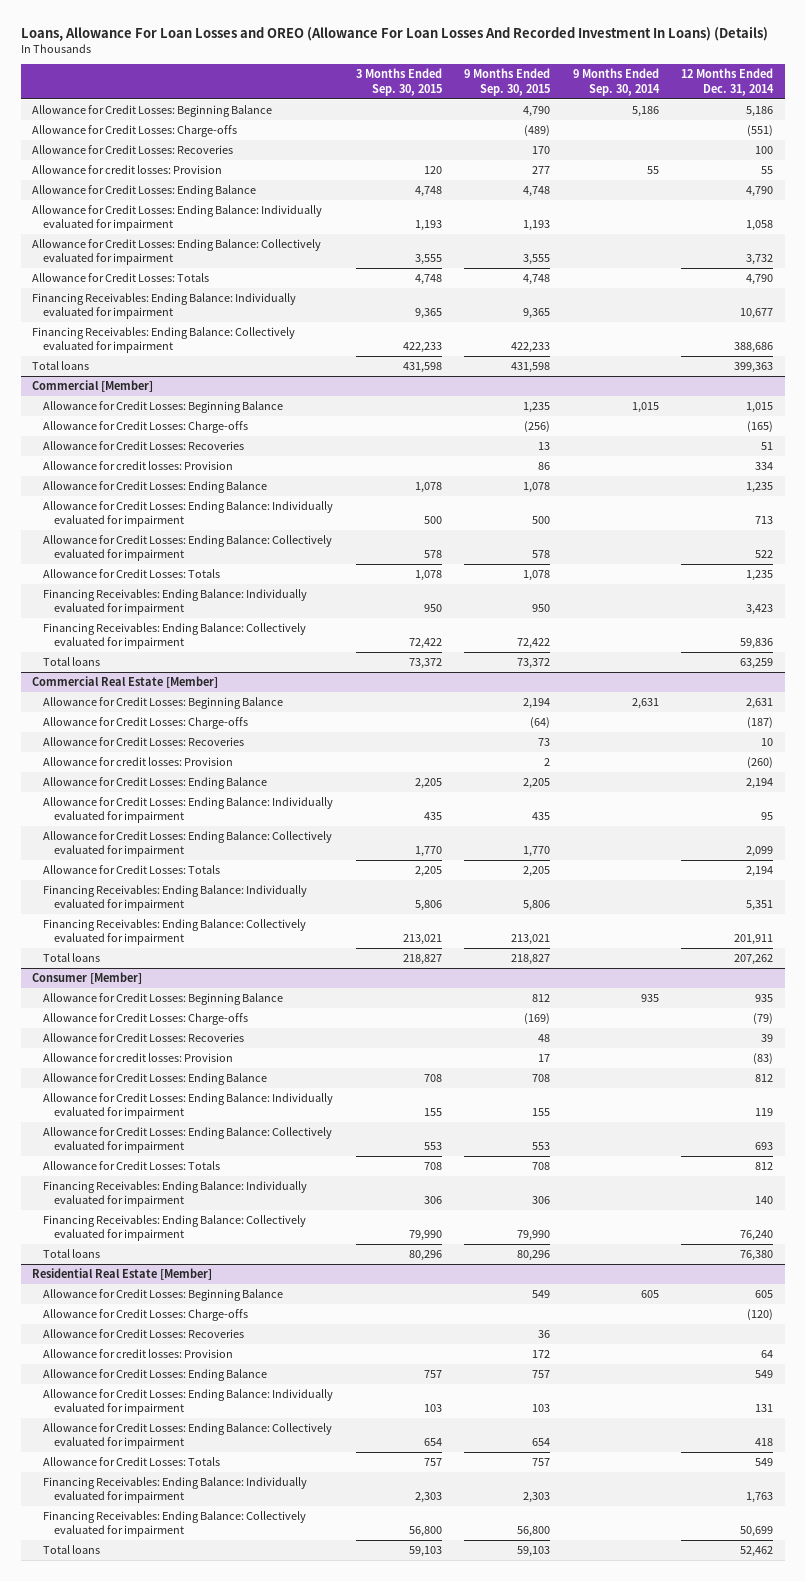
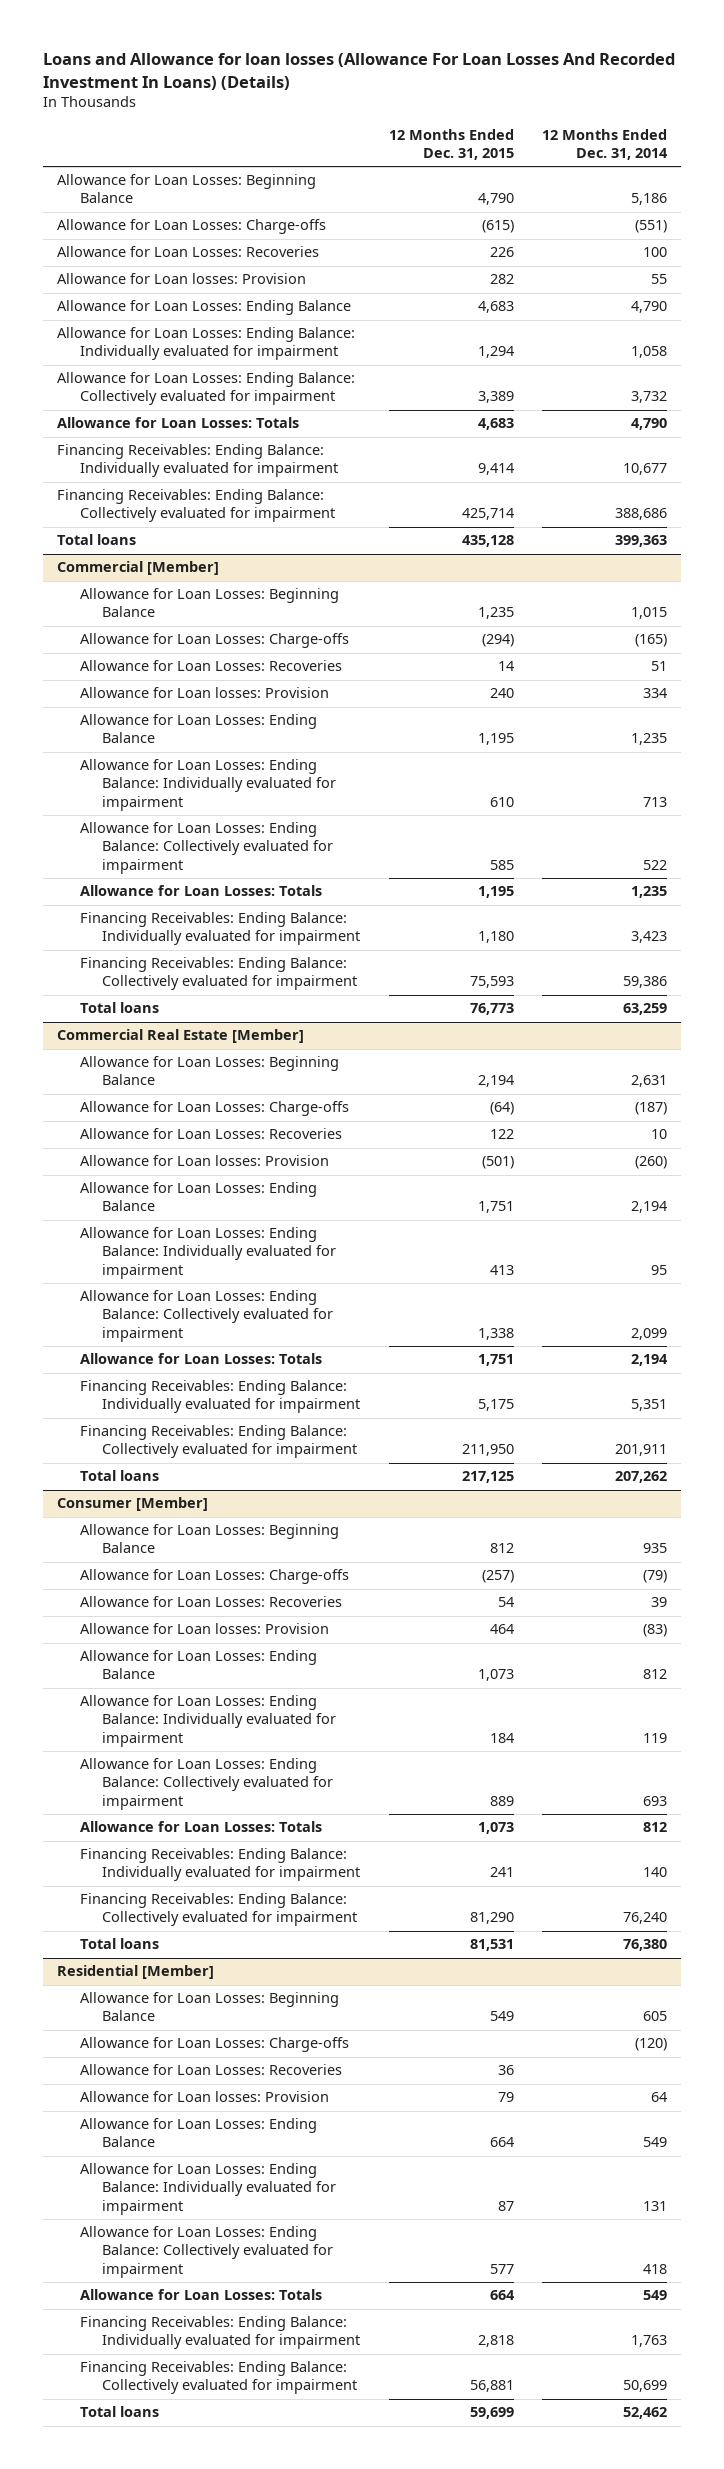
[20,26,768,42] Loans, Allowance For Loan Losses and OREO (Allowance For Loan Losses And Recorded Investment In Loans) (Details) -> [43,53,676,90] Loans and Allowance for loan losses (Allowance For Loan Losses And Recorded Investment In Loans) (Details)
[355,68,442,96] 3 Months Ended Sep. 30, 2015 -> none
[464,68,551,96] 9 Months Ended Sep. 30, 2015 -> none
[572,68,660,96] 9 Months Ended Sep. 30, 2014 -> none
none -> [388,129,514,161] 12 Months Ended Dec. 31, 2015
[32,105,273,118] Allowance for Credit Losses: Beginning Balance -> [57,174,317,204] Allowance for Loan Losses: Beginning Balance
[32,125,238,138] Allowance for Credit Losses: Charge-offs -> [57,219,327,235] Allowance for Loan Losses: Charge-offs
[32,145,234,155] Allowance for Credit Losses: Recoveries -> [57,246,320,258] Allowance for Loan Losses: Recoveries
[32,165,223,175] Allowance for credit losses: Provision -> [57,273,307,285] Allowance for Loan losses: Provision
[32,185,257,198] Allowance for Credit Losses: Ending Balance -> [57,300,352,316] Allowance for Loan Losses: Ending Balance
[32,205,323,232] Allowance for Credit Losses: Ending Balance: Individually evaluated for impairment -> [57,327,356,361] Allowance for Loan Losses: Ending Balance: Individually evaluated for impairment
[32,239,322,266] Allowance for Credit Losses: Ending Balance: Collectively evaluated for impairment -> [57,372,356,406] Allowance for Loan Losses: Ending Balance: Collectively evaluated for impairment
[32,273,210,283] Allowance for Credit Losses: Totals -> [57,417,300,429] Allowance for Loan Losses: Totals
[42,401,283,414] Allowance for Credit Losses: Beginning Balance -> [79,588,339,618] Allowance for Loan Losses: Beginning Balance
[42,421,248,434] Allowance for Credit Losses: Charge-offs -> [79,633,349,649] Allowance for Loan Losses: Charge-offs
[42,441,244,451] Allowance for Credit Losses: Recoveries -> [79,660,342,672] Allowance for Loan Losses: Recoveries
[42,461,233,471] Allowance for credit losses: Provision -> [79,687,329,699] Allowance for Loan losses: Provision
[42,481,267,494] Allowance for Credit Losses: Ending Balance -> [79,714,317,744] Allowance for Loan Losses: Ending Balance
[42,501,333,528] Allowance for Credit Losses: Ending Balance: Individually evaluated for impairment -> [79,759,337,811] Allowance for Loan Losses: Ending Balance: Individually evaluated for impairment
[42,535,332,562] Allowance for Credit Losses: Ending Balance: Collectively evaluated for impairment -> [79,822,334,874] Allowance for Loan Losses: Ending Balance: Collectively evaluated for impairment
[42,569,220,579] Allowance for Credit Losses: Totals -> [79,885,322,897] Allowance for Loan Losses: Totals
[740,638,774,650] 59,836 -> [622,976,667,989] 59,386
[42,697,283,710] Allowance for Credit Losses: Beginning Balance -> [79,1056,339,1086] Allowance for Loan Losses: Beginning Balance
[42,717,248,730] Allowance for Credit Losses: Charge-offs -> [79,1101,349,1117] Allowance for Loan Losses: Charge-offs
[42,737,244,747] Allowance for Credit Losses: Recoveries -> [79,1128,342,1140] Allowance for Loan Losses: Recoveries
[42,757,233,767] Allowance for credit losses: Provision -> [79,1155,329,1167] Allowance for Loan losses: Provision
[42,777,267,790] Allowance for Credit Losses: Ending Balance -> [79,1182,317,1212] Allowance for Loan Losses: Ending Balance
[42,797,333,824] Allowance for Credit Losses: Ending Balance: Individually evaluated for impairment -> [79,1227,337,1279] Allowance for Loan Losses: Ending Balance: Individually evaluated for impairment
[42,831,332,858] Allowance for Credit Losses: Ending Balance: Collectively evaluated for impairment -> [79,1290,334,1342] Allowance for Loan Losses: Ending Balance: Collectively evaluated for impairment
[42,865,220,875] Allowance for Credit Losses: Totals -> [79,1353,322,1365] Allowance for Loan Losses: Totals
[42,993,283,1006] Allowance for Credit Losses: Beginning Balance -> [79,1524,339,1554] Allowance for Loan Losses: Beginning Balance
[42,1013,248,1026] Allowance for Credit Losses: Charge-offs -> [79,1569,349,1585] Allowance for Loan Losses: Charge-offs
[42,1033,244,1043] Allowance for Credit Losses: Recoveries -> [79,1596,342,1608] Allowance for Loan Losses: Recoveries
[42,1053,233,1063] Allowance for credit losses: Provision -> [79,1623,329,1635] Allowance for Loan losses: Provision
[42,1073,267,1086] Allowance for Credit Losses: Ending Balance -> [79,1650,317,1680] Allowance for Loan Losses: Ending Balance
[42,1093,333,1120] Allowance for Credit Losses: Ending Balance: Individually evaluated for impairment -> [79,1695,337,1747] Allowance for Loan Losses: Ending Balance: Individually evaluated for impairment
[42,1127,332,1154] Allowance for Credit Losses: Ending Balance: Collectively evaluated for impairment -> [79,1758,334,1810] Allowance for Loan Losses: Ending Balance: Collectively evaluated for impairment
[42,1161,220,1171] Allowance for Credit Losses: Totals -> [79,1821,322,1833] Allowance for Loan Losses: Totals
[32,1268,213,1281] Residential Real Estate [Member] -> [57,1965,215,1980] Residential [Member]
[42,1289,283,1302] Allowance for Credit Losses: Beginning Balance -> [79,1992,339,2022] Allowance for Loan Losses: Beginning Balance
[42,1309,248,1322] Allowance for Credit Losses: Charge-offs -> [79,2037,349,2053] Allowance for Loan Losses: Charge-offs
[42,1329,244,1339] Allowance for Credit Losses: Recoveries -> [79,2064,342,2076] Allowance for Loan Losses: Recoveries
[42,1349,233,1359] Allowance for credit losses: Provision -> [79,2091,329,2103] Allowance for Loan losses: Provision
[42,1369,267,1382] Allowance for Credit Losses: Ending Balance -> [79,2118,317,2148] Allowance for Loan Losses: Ending Balance
[42,1389,333,1416] Allowance for Credit Losses: Ending Balance: Individually evaluated for impairment -> [79,2163,337,2215] Allowance for Loan Losses: Ending Balance: Individually evaluated for impairment
[42,1423,332,1450] Allowance for Credit Losses: Ending Balance: Collectively evaluated for impairment -> [79,2226,334,2278] Allowance for Loan Losses: Ending Balance: Collectively evaluated for impairment
[42,1457,220,1467] Allowance for Credit Losses: Totals -> [79,2289,322,2301] Allowance for Loan Losses: Totals

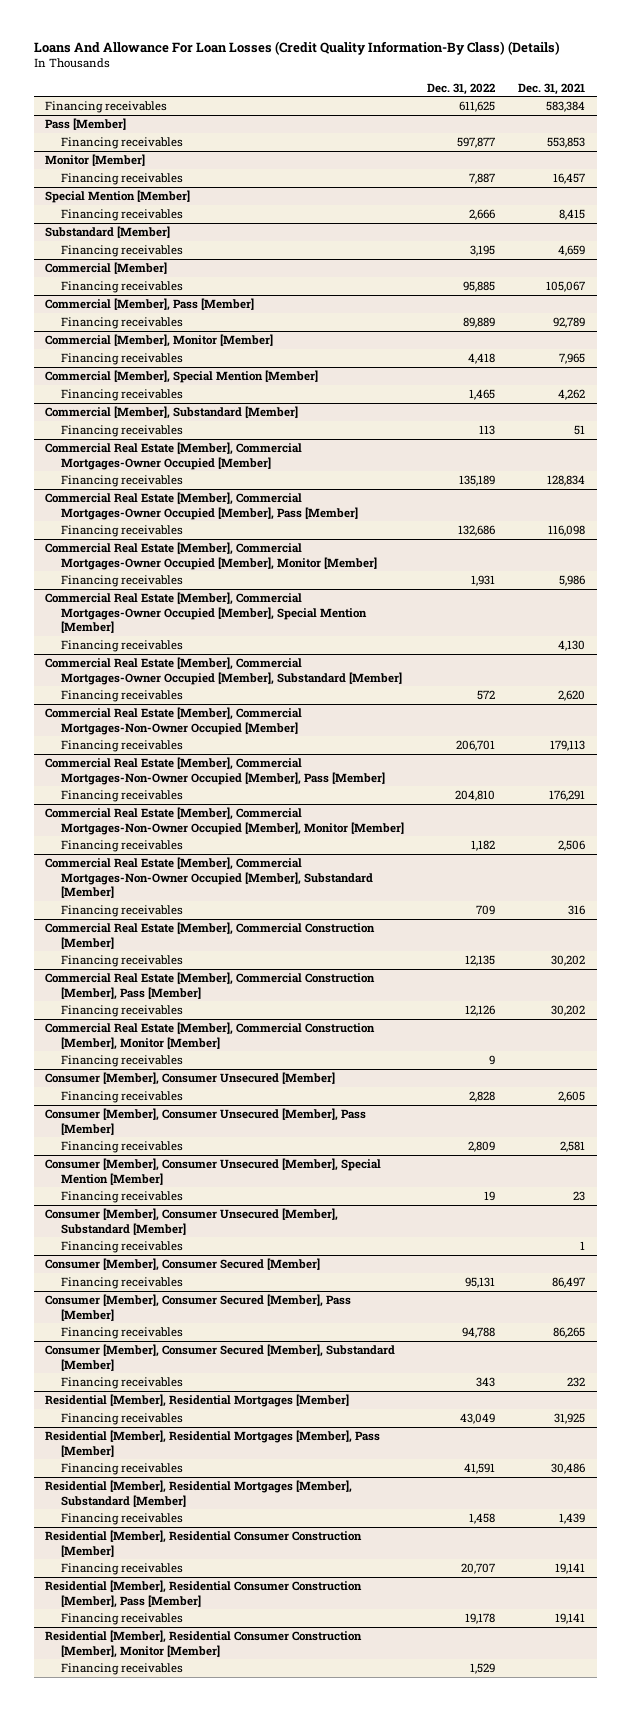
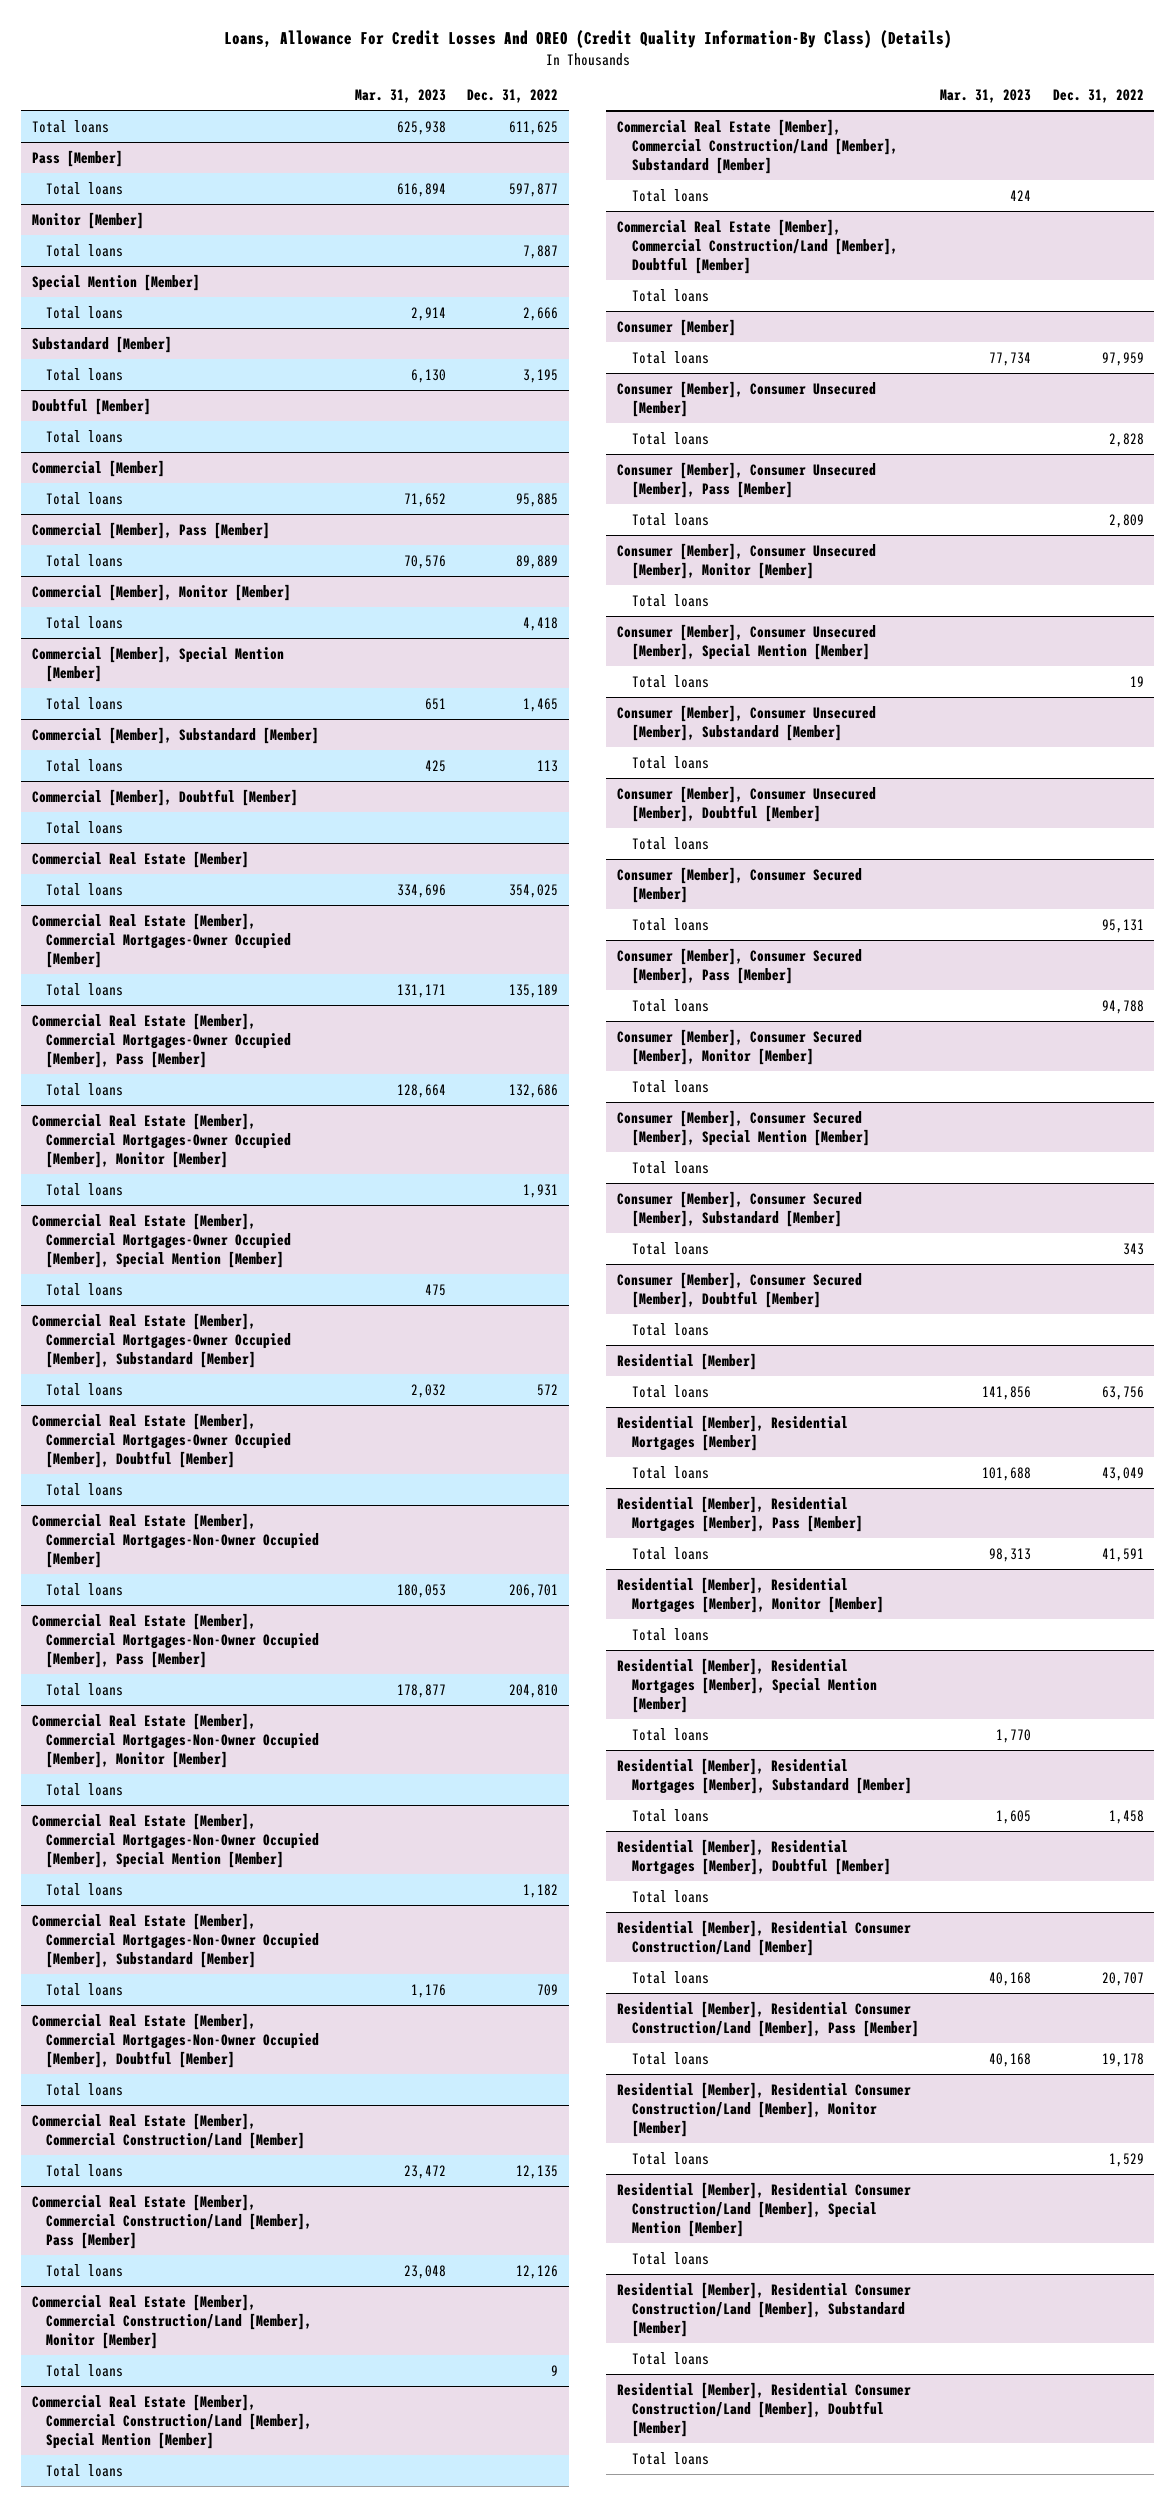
[33,40,560,55] Loans And Allowance For Loan Losses (Credit Quality Information-By Class) (Details) -> [223,30,952,49] Loans, Allowance For Credit Losses And OREO (Credit Quality Information-By Class) (Details)
[517,82,585,95] Dec. 31, 2021 -> none
none -> [354,89,446,104] Mar. 31, 2023
[45,101,168,114] Financing receivables -> [31,119,109,133] Total loans
[60,137,183,150] Financing receivables -> [46,181,124,195] Total loans
[60,173,183,186] Financing receivables -> [46,243,124,257] Total loans
[60,209,183,222] Financing receivables -> [46,305,124,319] Total loans
[60,245,183,258] Financing receivables -> [46,367,124,381] Total loans
none -> [31,397,151,415] Doubtful [Member]
none -> [46,429,124,443] Total loans
[60,281,183,294] Financing receivables -> [46,491,124,505] Total loans
[60,317,183,330] Financing receivables -> [46,553,124,567] Total loans
[60,353,183,366] Financing receivables -> [46,615,124,629] Total loans
[60,389,183,402] Financing receivables -> [46,696,124,710] Total loans
[60,425,183,438] Financing receivables -> [46,758,124,772] Total loans
none -> [31,788,298,806] Commercial [Member], Doubtful [Member]
none -> [46,820,124,834] Total loans
none -> [31,850,249,868] Commercial Real Estate [Member]
none -> [46,882,124,896] Total loans
[60,475,183,488] Financing receivables -> [46,982,124,996] Total loans
[60,525,183,538] Financing receivables -> [46,1082,124,1096] Total loans
[60,575,183,588] Financing receivables -> [46,1182,124,1196] Total loans
[60,640,183,653] Financing receivables -> none
none -> [46,1282,124,1296] Total loans
[60,690,183,703] Financing receivables -> [46,1382,124,1396] Total loans
none -> [31,1412,292,1468] Commercial Real Estate [Member], Commercial Mortgages-Owner Occupied [Member], Doubtful [Member]
none -> [46,1482,124,1496] Total loans
[60,740,183,753] Financing receivables -> [46,1582,124,1596] Total loans
[60,790,183,803] Financing receivables -> [46,1682,124,1696] Total loans
none -> [46,1782,124,1796] Total loans
none -> [31,1812,320,1868] Commercial Real Estate [Member], Commercial Mortgages-Non-Owner Occupied [Member], Special Mention [Member]
[60,840,183,853] Financing receivables -> [46,1882,124,1896] Total loans
[60,905,183,918] Financing receivables -> none
[60,1055,183,1068] Financing receivables -> none
none -> [46,1982,124,1996] Total loans
none -> [31,2012,320,2068] Commercial Real Estate [Member], Commercial Mortgages-Non-Owner Occupied [Member], Doubtful [Member]
none -> [46,2082,124,2096] Total loans
[45,922,376,949] Commercial Real Estate [Member], Commercial Construction [Member] -> [31,2112,306,2149] Commercial Real Estate [Member], Commercial Construction/Land [Member]
[60,955,183,968] Financing receivables -> [46,2163,124,2177] Total loans
[45,972,376,1000] Commercial Real Estate [Member], Commercial Construction [Member], Pass [Member] -> [31,2193,313,2249] Commercial Real Estate [Member], Commercial Construction/Land [Member], Pass [Member]
[60,1005,183,1018] Financing receivables -> [46,2263,124,2277] Total loans
[45,1022,376,1050] Commercial Real Estate [Member], Commercial Construction [Member], Monitor [Member] -> [31,2293,313,2349] Commercial Real Estate [Member], Commercial Construction/Land [Member], Monitor [Member]
none -> [46,2363,124,2377] Total loans
none -> [31,2393,313,2449] Commercial Real Estate [Member], Commercial Construction/Land [Member], Special Mention [Member]
none -> [46,2463,124,2477] Total loans
none -> [617,118,898,174] Commercial Real Estate [Member], Commercial Construction/Land [Member], Substandard [Member]
none -> [631,188,709,202] Total loans
none -> [617,218,898,274] Commercial Real Estate [Member], Commercial Construction/Land [Member], Doubtful [Member]
none -> [631,288,709,302] Total loans
none -> [617,318,737,336] Consumer [Member]
none -> [631,350,709,364] Total loans
[60,1091,183,1104] Financing receivables -> [631,431,709,445] Total loans
[60,1141,183,1154] Financing receivables -> [631,512,709,526] Total loans
none -> [617,542,877,579] Consumer [Member], Consumer Unsecured [Member], Monitor [Member]
none -> [631,593,709,607] Total loans
[60,1191,183,1204] Financing receivables -> none
none -> [631,674,709,688] Total loans
[60,1241,183,1254] Financing receivables -> none
none -> [631,755,709,769] Total loans
none -> [617,785,877,822] Consumer [Member], Consumer Unsecured [Member], Doubtful [Member]
none -> [631,836,709,850] Total loans
[60,1277,183,1290] Financing receivables -> [631,917,709,931] Total loans
[60,1327,183,1340] Financing receivables -> [631,998,709,1012] Total loans
none -> [617,1028,863,1065] Consumer [Member], Consumer Secured [Member], Monitor [Member]
none -> [631,1079,709,1093] Total loans
none -> [617,1109,870,1146] Consumer [Member], Consumer Secured [Member], Special Mention [Member]
none -> [631,1160,709,1174] Total loans
[60,1377,183,1390] Financing receivables -> [631,1241,709,1255] Total loans
none -> [617,1271,863,1308] Consumer [Member], Consumer Secured [Member], Doubtful [Member]
none -> [631,1322,709,1336] Total loans
none -> [617,1352,758,1370] Residential [Member]
none -> [631,1384,709,1398] Total loans
[60,1413,183,1426] Financing receivables -> [631,1465,709,1479] Total loans
[60,1463,183,1476] Financing receivables -> [631,1546,709,1560] Total loans
none -> [617,1576,884,1613] Residential [Member], Residential Mortgages [Member], Monitor [Member]
none -> [631,1627,709,1641] Total loans
none -> [617,1657,877,1713] Residential [Member], Residential Mortgages [Member], Special Mention [Member]
none -> [631,1727,709,1741] Total loans
[60,1513,183,1526] Financing receivables -> [631,1808,709,1822] Total loans
none -> [617,1838,891,1875] Residential [Member], Residential Mortgages [Member], Doubtful [Member]
none -> [631,1889,709,1903] Total loans
[45,1530,363,1557] Residential [Member], Residential Consumer Construction [Member] -> [617,1919,912,1956] Residential [Member], Residential Consumer Construction/Land [Member]
[60,1563,183,1576] Financing receivables -> [631,1970,709,1984] Total loans
[45,1580,363,1608] Residential [Member], Residential Consumer Construction [Member], Pass [Member] -> [617,2000,919,2037] Residential [Member], Residential Consumer Construction/Land [Member], Pass [Member]
[60,1613,183,1626] Financing receivables -> [631,2051,709,2065] Total loans
[45,1630,363,1658] Residential [Member], Residential Consumer Construction [Member], Monitor [Member] -> [617,2081,912,2137] Residential [Member], Residential Consumer Construction/Land [Member], Monitor [Member]
[60,1663,183,1676] Financing receivables -> [631,2151,709,2165] Total loans
none -> [617,2181,912,2237] Residential [Member], Residential Consumer Construction/Land [Member], Special Mention [Member]
none -> [631,2251,709,2265] Total loans
none -> [617,2281,912,2337] Residential [Member], Residential Consumer Construction/Land [Member], Substandard [Member]
none -> [631,2351,709,2365] Total loans
none -> [617,2381,912,2437] Residential [Member], Residential Consumer Construction/Land [Member], Doubtful [Member]
none -> [631,2451,709,2465] Total loans

